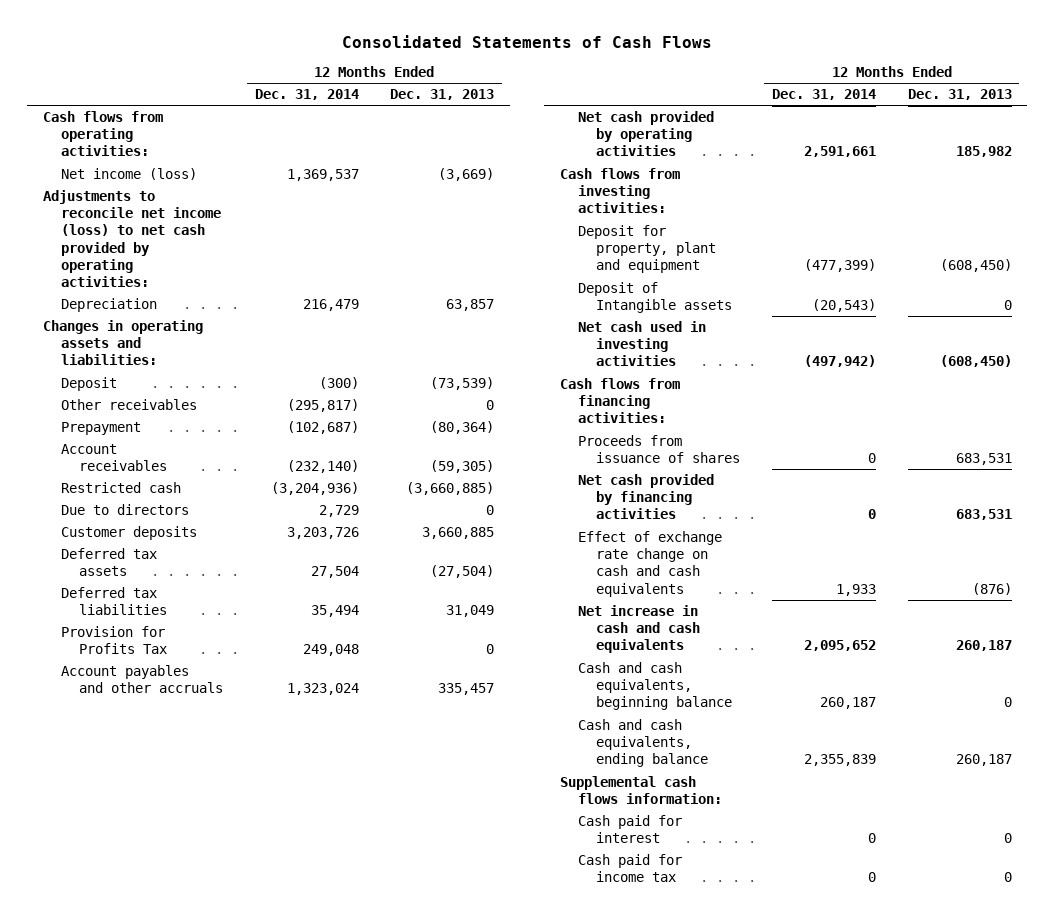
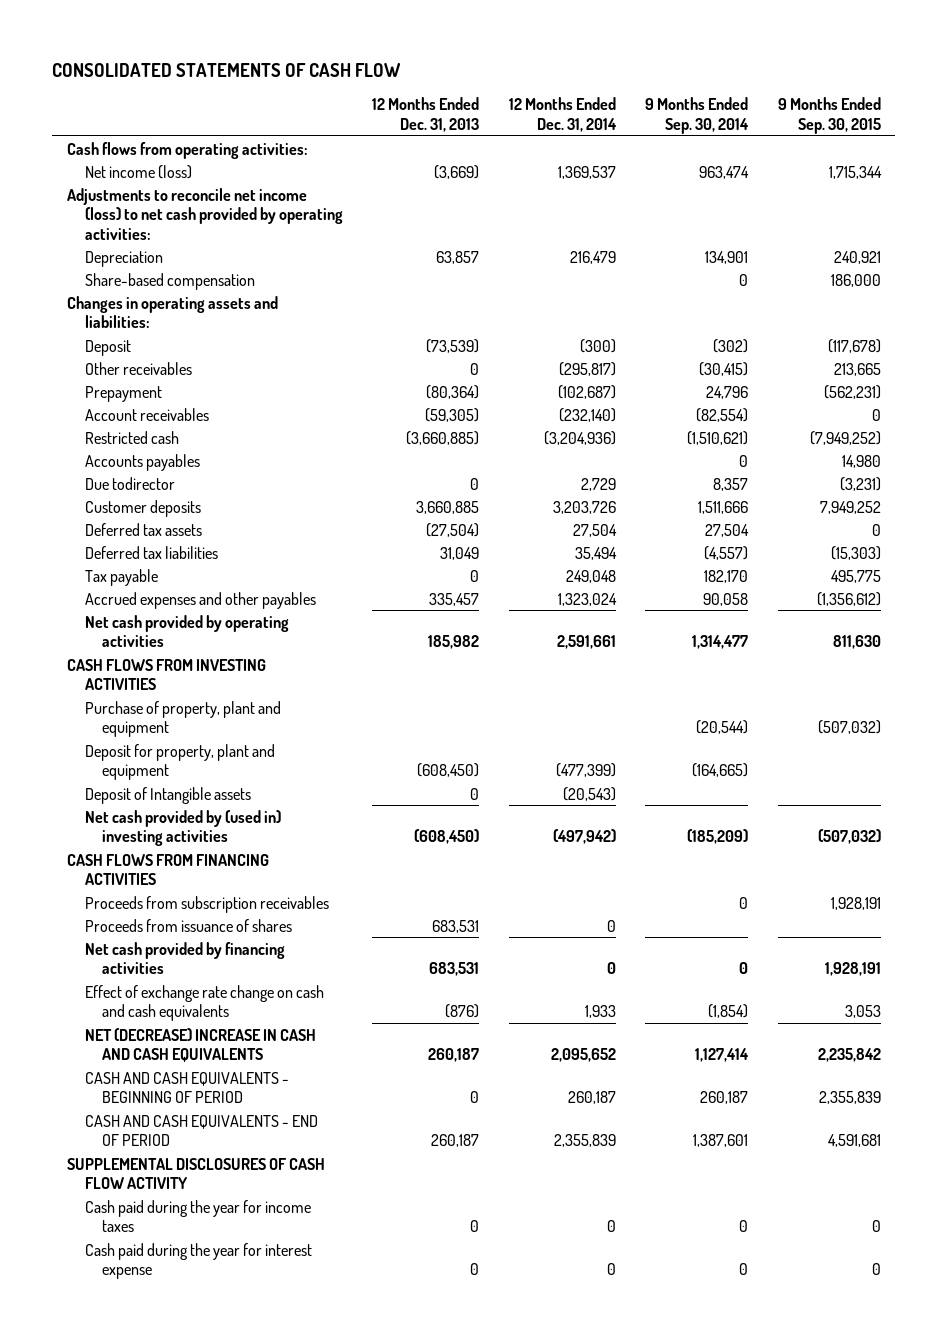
[342,34,713,48] Consolidated Statements of Cash Flows -> [52,62,402,77] CONSOLIDATED STATEMENTS OF CASH FLOW
none -> [645,97,750,134] 9 Months Ended Sep. 30, 2014
none -> [777,97,881,134] 9 Months Ended Sep. 30, 2015
none -> [84,272,255,290] Share-based compensation
none -> [84,453,200,471] Accounts payables
[60,503,189,515] Due to directors -> [84,476,175,490] Due todirector
[60,625,167,655] Provision for Profits Tax -> [84,568,158,586] Tax payable
[60,664,223,694] Account payables and other accruals -> [84,591,316,609] Accrued expenses and other payables
[559,167,680,214] Cash flows from investing activities: -> [66,658,266,691] CASH FLOWS FROM INVESTING ACTIVITIES
none -> [84,700,281,738] Purchase of property, plant and equipment
[577,320,706,367] Net cash used in investing activities -> [84,809,281,847] Net cash provided by (used in) investing activities
[559,377,680,424] Cash flows from financing activities: -> [66,853,269,886] CASH FLOWS FROM FINANCING ACTIVITIES
none -> [84,895,329,913] Proceeds from subscription receivables
[577,604,700,654] Net increase in cash and cash equivalents -> [84,1027,316,1063] NET (DECREASE) INCREASE IN CASH AND CASH EQUIVALENTS
[577,661,732,711] Cash and cash equivalents, beginning balance -> [84,1071,289,1104] CASH AND CASH EQUIVALENTS - BEGINNING OF PERIOD
[577,718,708,768] Cash and cash equivalents, ending balance -> [84,1114,318,1147] CASH AND CASH EQUIVALENTS - END OF PERIOD
[559,775,722,805] Supplemental cash flows information: -> [66,1157,325,1190] SUPPLEMENTAL DISCLOSURES OF CASH FLOW ACTIVITY
[577,814,682,844] Cash paid for interest -> [84,1199,311,1233] Cash paid during the year for income taxes
[577,853,682,883] Cash paid for income tax -> [84,1242,312,1280] Cash paid during the year for interest expense

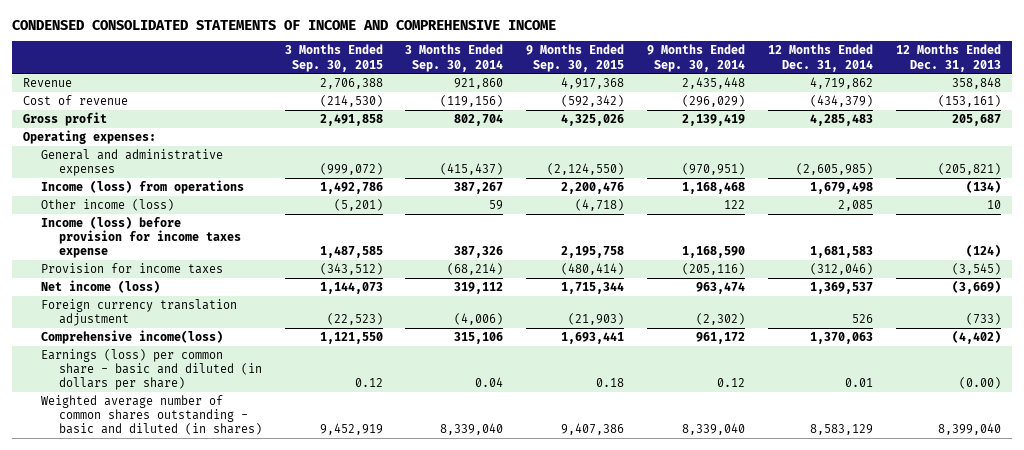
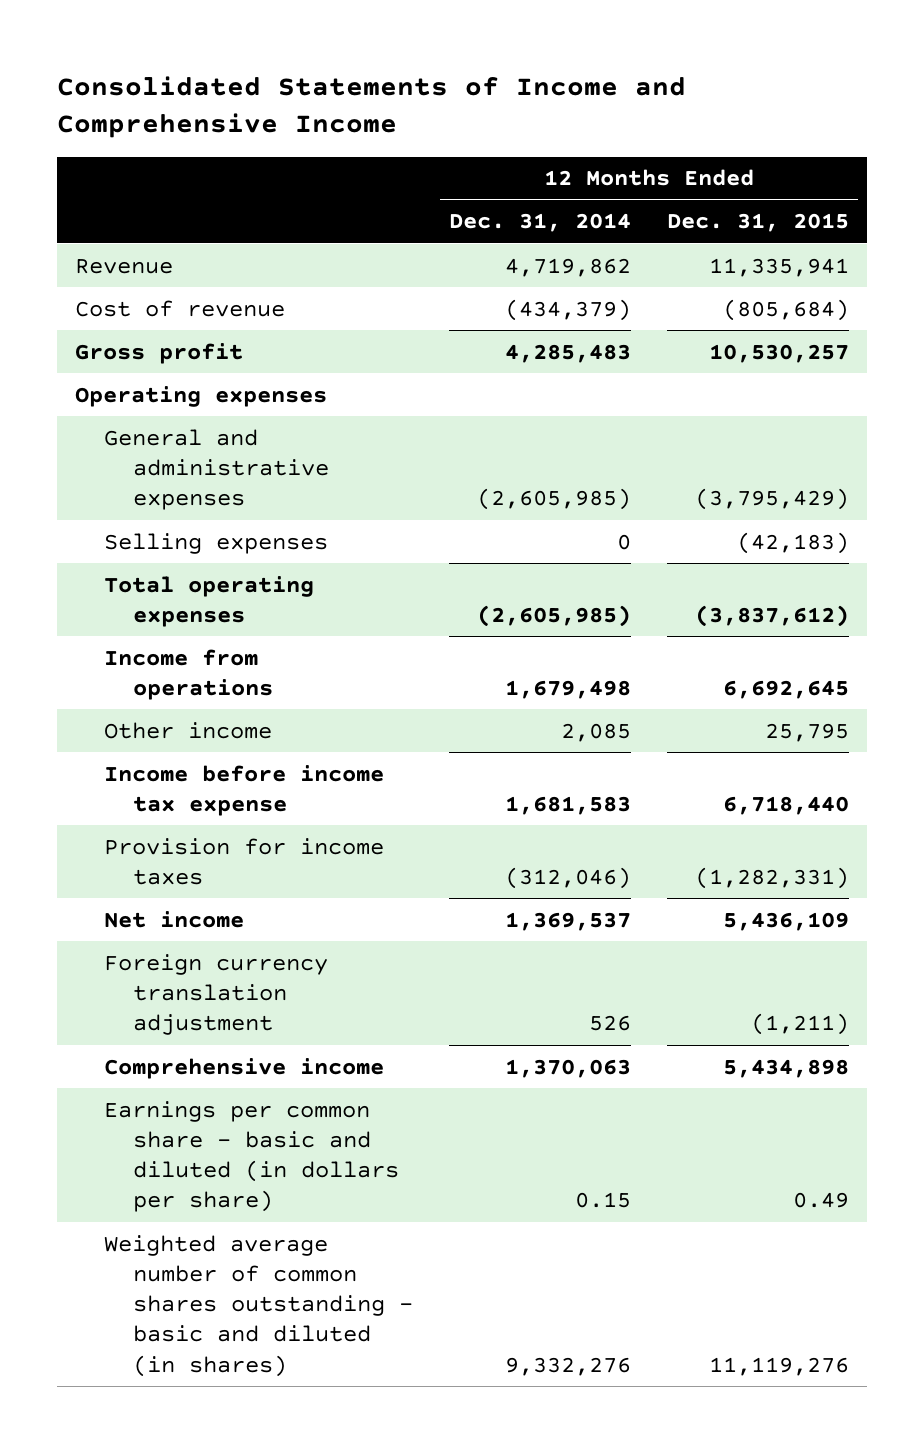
[11,19,556,30] CONDENSED CONSOLIDATED STATEMENTS OF INCOME AND COMPREHENSIVE INCOME -> [57,75,687,139] Consolidated Statements of Income and Comprehensive Income
[284,44,383,72] 3 Months Ended Sep. 30, 2015 -> none
[405,44,504,72] 3 Months Ended Sep. 30, 2014 -> none
[526,44,625,72] 9 Months Ended Sep. 30, 2015 -> none
[647,44,746,72] 9 Months Ended Sep. 30, 2014 -> none
[895,44,1001,72] 12 Months Ended Dec. 31, 2013 -> none
none -> [667,213,850,233] Dec. 31, 2015
[23,129,157,144] Operating expenses: -> [75,385,328,407] Operating expenses
none -> [104,532,329,554] Selling expenses
none -> [104,575,315,627] Total operating expenses
[40,179,244,194] Income (loss) from operations -> [104,648,274,700] Income from operations
[40,198,174,211] Other income (loss) -> [104,721,273,739] Other income
[40,215,241,259] Income (loss) before provision for income taxes expense -> [104,764,385,816] Income before income tax expense
[40,279,160,293] Net income (loss) -> [104,910,245,928] Net income
[40,329,223,344] Comprehensive income(loss) -> [104,1057,385,1079] Comprehensive income
[40,348,262,391] Earnings (loss) per common share - basic and diluted (in dollars per share) -> [104,1100,400,1213] Earnings per common share - basic and diluted (in dollars per share)
[844,378,873,388] 0.01 -> [575,1192,632,1209] 0.15
[809,424,873,436] 8,583,129 -> [505,1356,632,1376] 9,332,276

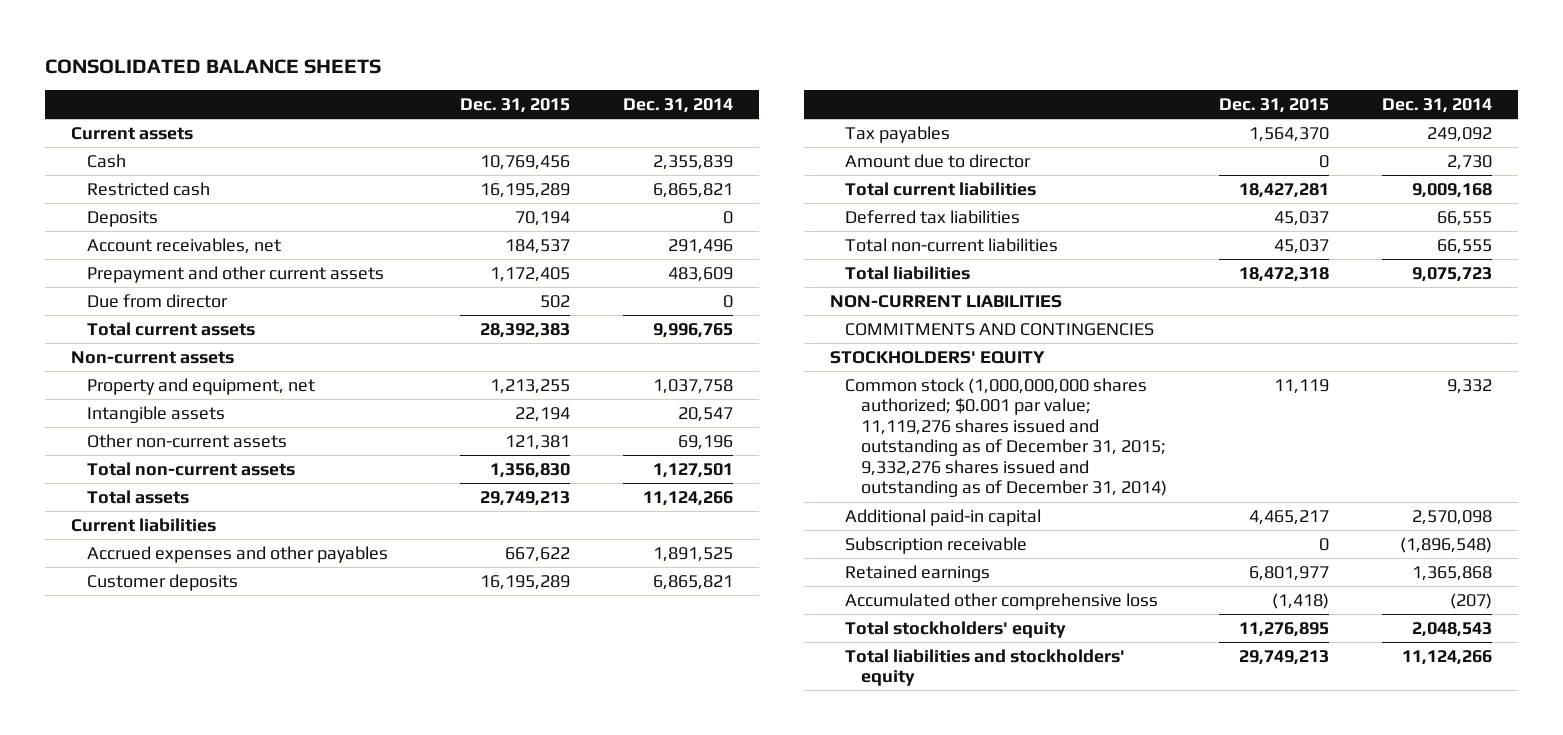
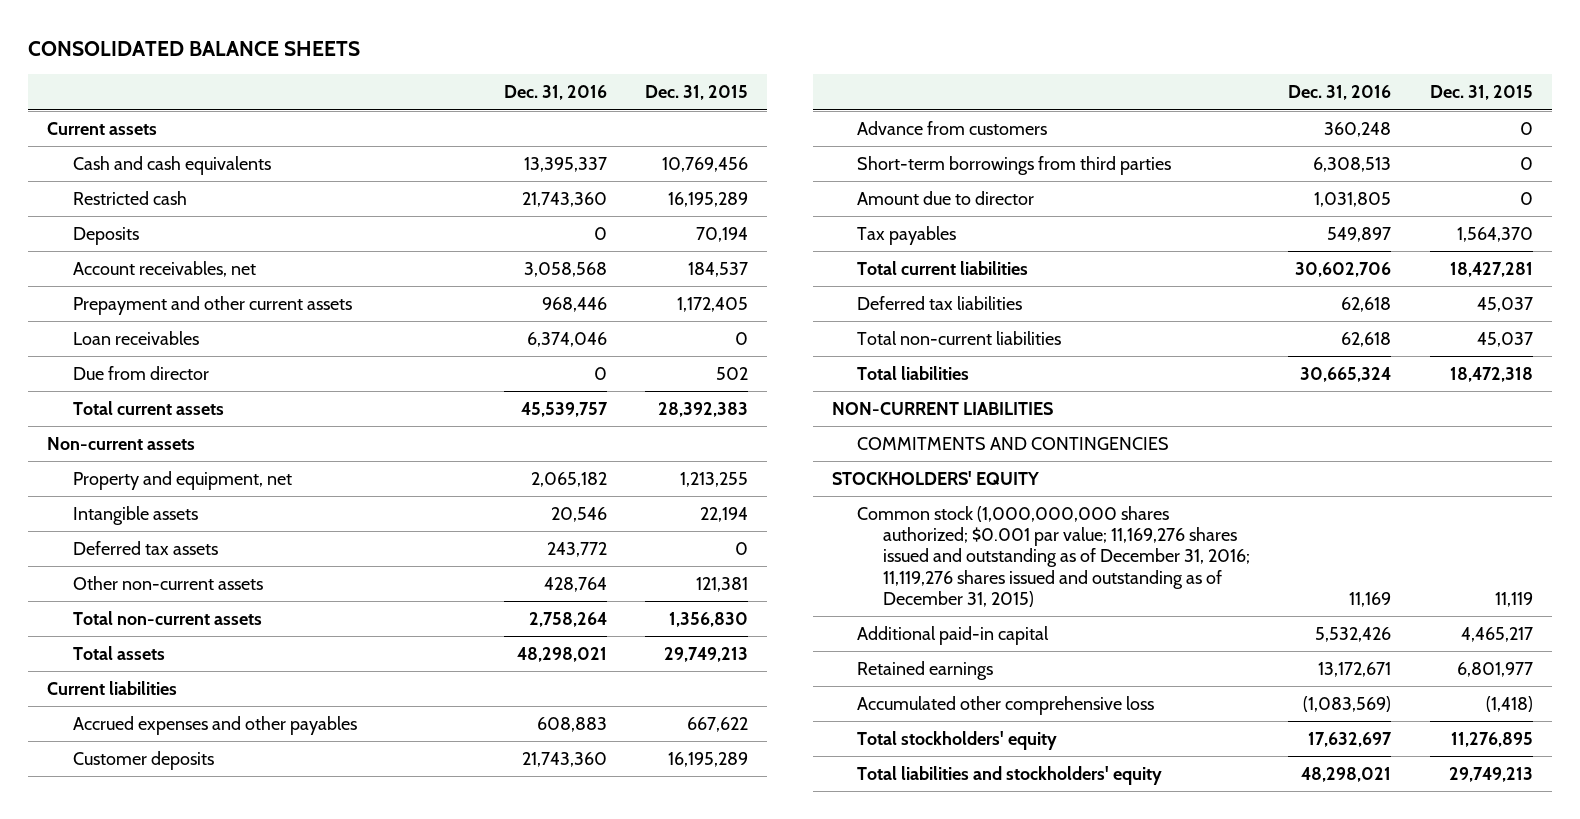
[622,98,733,114] Dec. 31, 2014 -> none
none -> [503,85,607,101] Dec. 31, 2016
[86,153,126,168] Cash -> [72,155,271,175] Cash and cash equivalents
none -> [72,330,199,345] Loan receivables
none -> [72,540,218,555] Deferred tax assets
none -> [857,120,1048,135] Advance from customers
none -> [857,155,1172,175] Short-term borrowings from third parties
[845,125,951,143] Tax payables -> [857,225,957,245] Tax payables
[845,377,1167,498] Common stock (1,000,000,000 shares authorized; $0.001 par value; 11,119,276 shares issued and outstanding as of December 31, 2015; 9,332,276 shares issued and outstanding as of December 31, 2014) -> [857,505,1251,607] Common stock (1,000,000,000 shares authorized; $0.001 par value; 11,169,276 shares issued and outstanding as of December 31, 2016; 11,119,276 shares issued and outstanding as of December 31, 2015)
[845,536,1028,554] Subscription receivable -> none

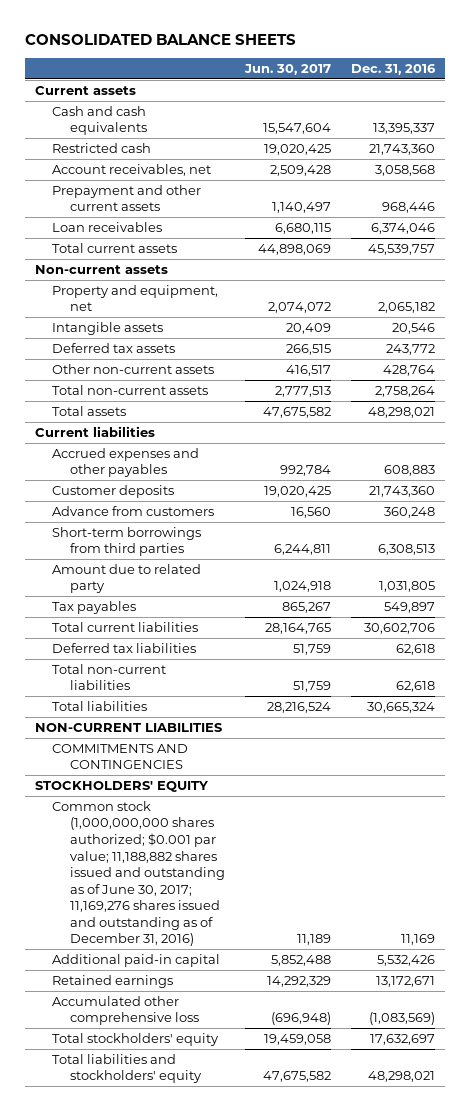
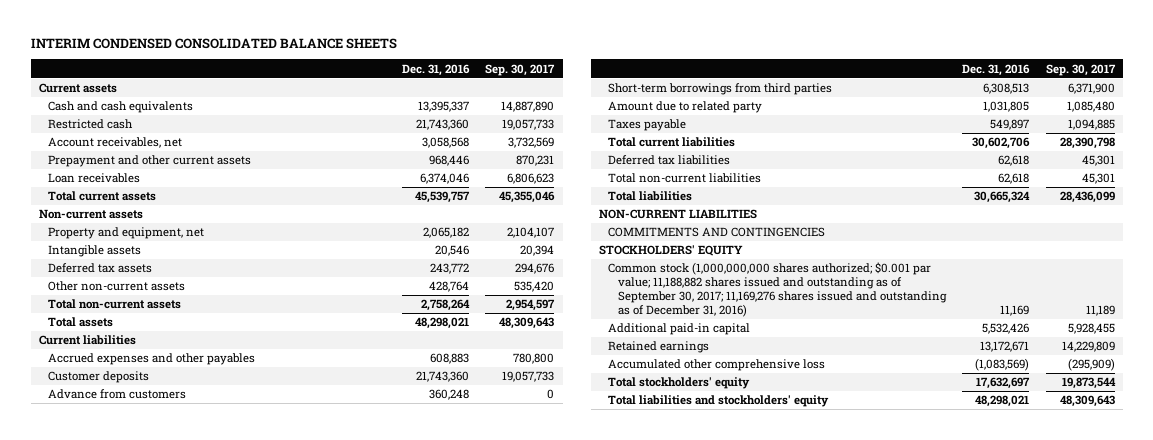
[25,34,297,46] CONSOLIDATED BALANCE SHEETS -> [30,38,397,50] INTERIM CONDENSED CONSOLIDATED BALANCE SHEETS
[243,64,331,76] Jun. 30, 2017 -> none
none -> [485,63,556,76] Sep. 30, 2017
[52,600,137,614] Tax payables -> [608,119,687,132] Taxes payable
[52,800,225,947] Common stock (1,000,000,000 shares authorized; $0.001 par value; 11,188,882 shares issued and outstanding as of June 30, 2017; 11,169,276 shares issued and outstanding as of December 31, 2016) -> [608,262,948,317] Common stock (1,000,000,000 shares authorized; $0.001 par value; 11,188,882 shares issued and outstanding as of September 30, 2017; 11,169,276 shares issued and outstanding as of December 31, 2016)

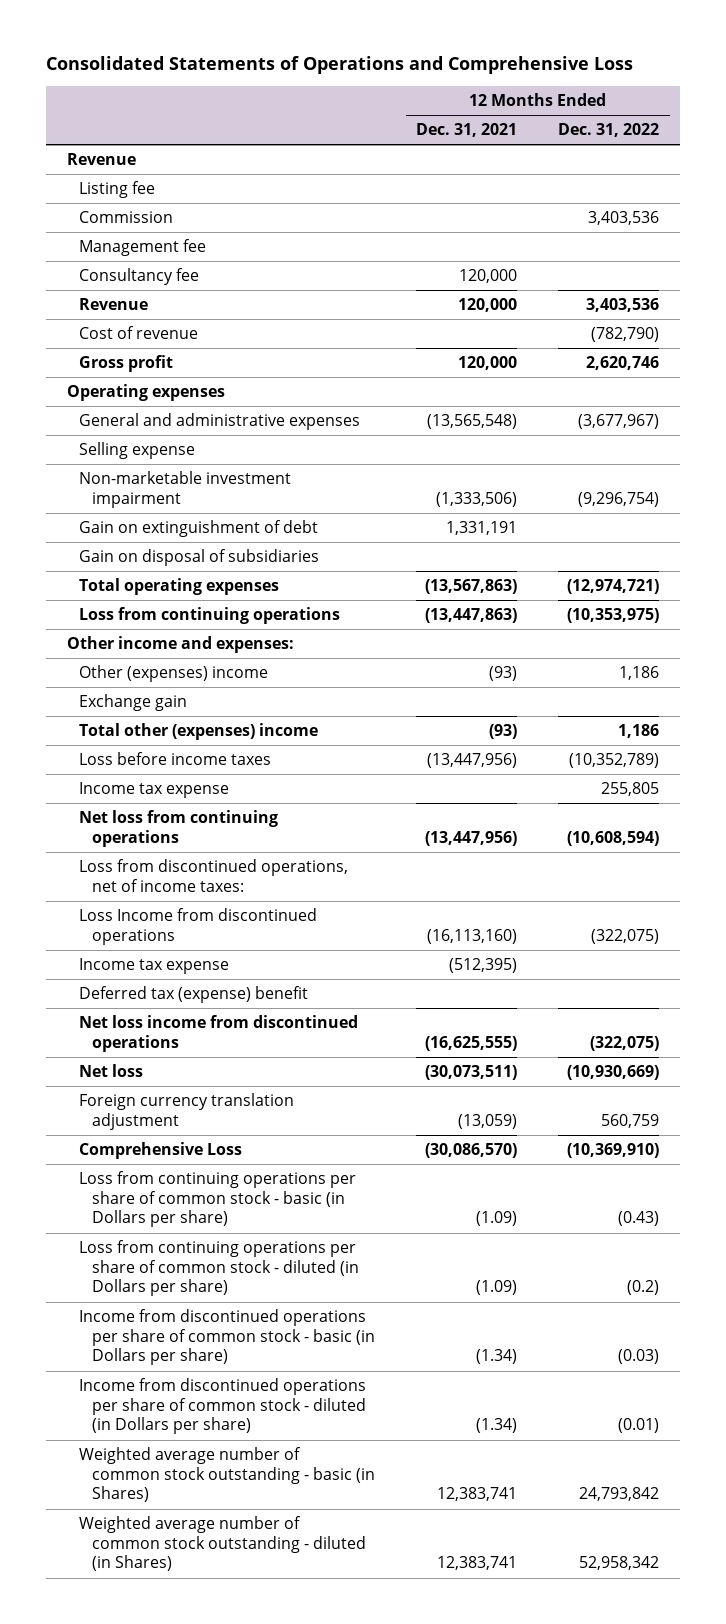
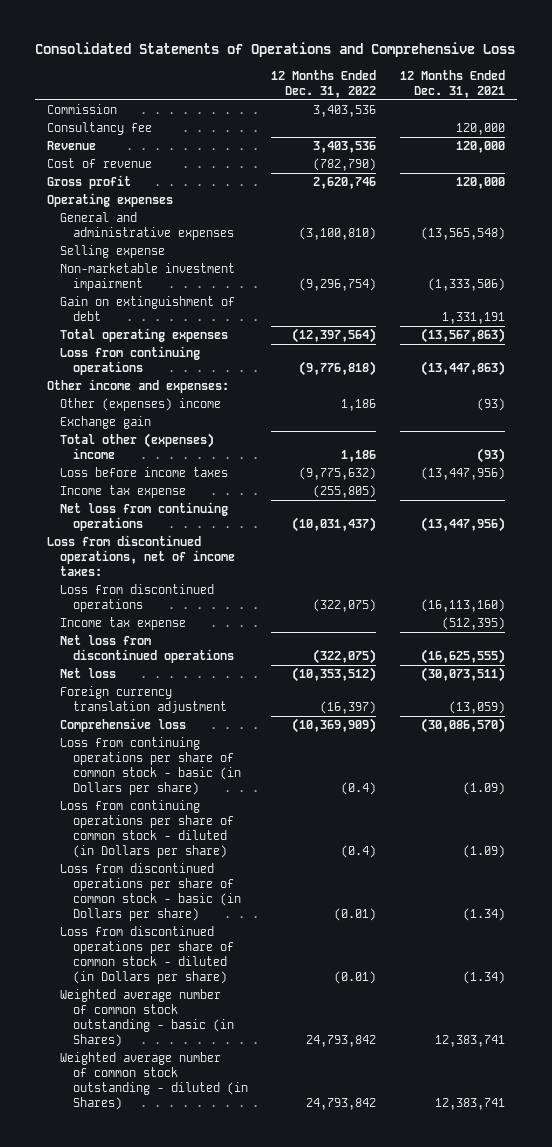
[66,153,136,166] Revenue -> none
[79,181,156,199] Listing fee -> none
[79,239,207,257] Management fee -> none
[578,414,660,430] (3,677,967) -> [299,227,377,241] (3,100,810)
[79,549,320,567] Gain on disposal of subsidiaries -> none
[567,579,660,595] (12,974,721) -> [292,328,377,344] (12,397,564)
[567,608,660,624] (10,353,975) -> [299,361,377,377] (9,776,818)
[569,753,660,769] (10,352,789) -> [299,467,377,481] (9,775,632)
[601,782,660,797] 255,805 -> [313,485,377,499] (255,805)
[567,830,660,846] (10,608,594) -> [292,517,377,533] (10,031,437)
[79,908,318,945] Loss Income from discontinued operations -> [59,584,214,613] Loss from discontinued operations
[79,986,309,1004] Deferred tax (expense) benefit -> none
[79,1015,359,1052] Net loss income from discontinued operations -> [59,635,234,664] Net loss from discontinued operations
[567,1065,660,1081] (10,930,669) -> [292,667,377,683] (10,353,512)
[601,1113,660,1128] 560,759 -> [320,701,377,715] (16,397)
[79,1142,243,1160] Comprehensive Loss -> [59,718,186,733] Comprehensive loss
[567,1143,660,1159] (10,369,910) -> [292,718,377,734] (10,369,909)
[618,1211,660,1227] (0.43) -> [341,782,377,796] (0.4)
[627,1280,660,1296] (0.2) -> [341,845,377,859] (0.4)
[79,1309,376,1366] Income from discontinued operations per share of common stock - basic (in Dollars per share) -> [59,863,241,922] Loss from discontinued operations per share of common stock - basic (in Dollars per share)
[618,1349,660,1365] (0.03) -> [334,908,377,922] (0.01)
[79,1378,367,1435] Income from discontinued operations per share of common stock - diluted (in Dollars per share) -> [59,926,234,985] Loss from discontinued operations per share of common stock - diluted (in Dollars per share)
[579,1556,660,1571] 52,958,342 -> [306,1098,377,1111] 24,793,842

